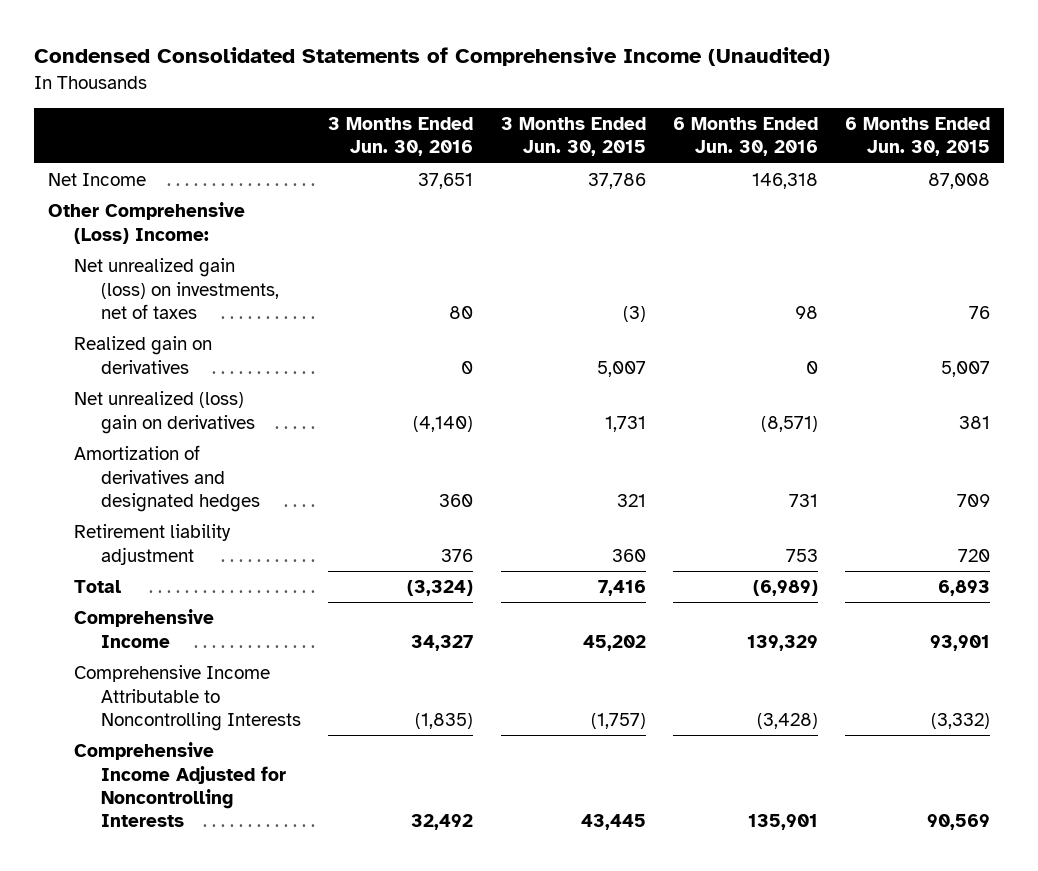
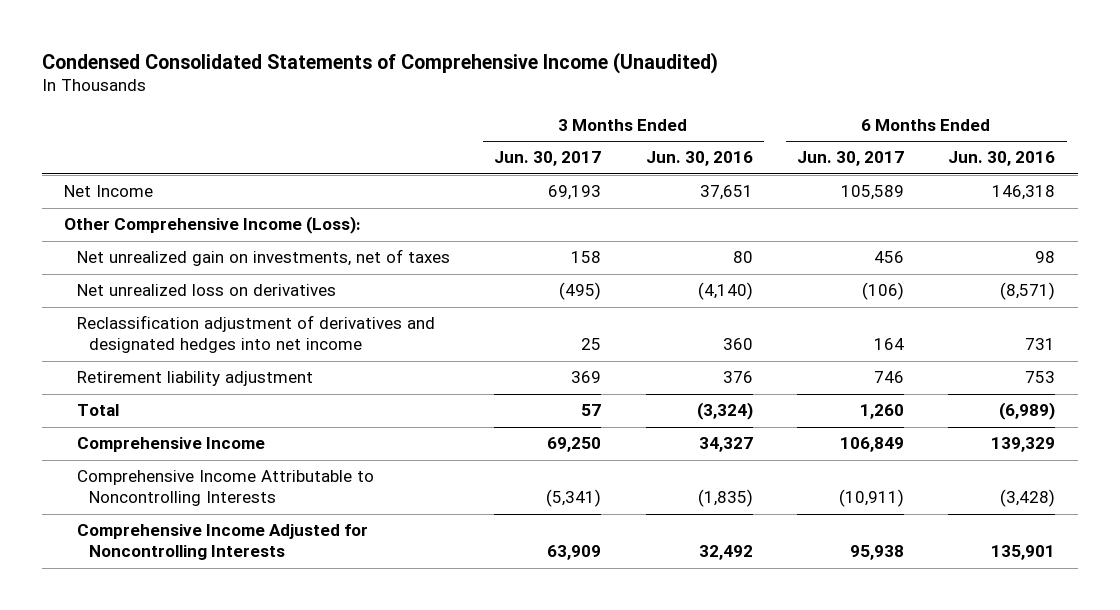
[500,116,646,157] 3 Months Ended Jun. 30, 2015 -> none
[845,116,991,157] 6 Months Ended Jun. 30, 2015 -> none
none -> [494,151,602,167] Jun. 30, 2017
none -> [797,151,905,167] Jun. 30, 2017
[74,336,213,374] Realized gain on derivatives -> none
[47,202,245,244] Other Comprehensive (Loss) Income: -> [64,216,362,235] Other Comprehensive Income (Loss):
[74,258,280,319] Net unrealized gain (loss) on investments, net of taxes -> [76,249,450,267] Net unrealized gain on investments, net of taxes
[74,391,256,434] Net unrealized (loss) gain on derivatives -> [76,284,336,297] Net unrealized loss on derivatives
[74,445,261,512] Amortization of derivatives and designated hedges -> [76,315,435,354] Reclassification adjustment of derivatives and designated hedges into net income

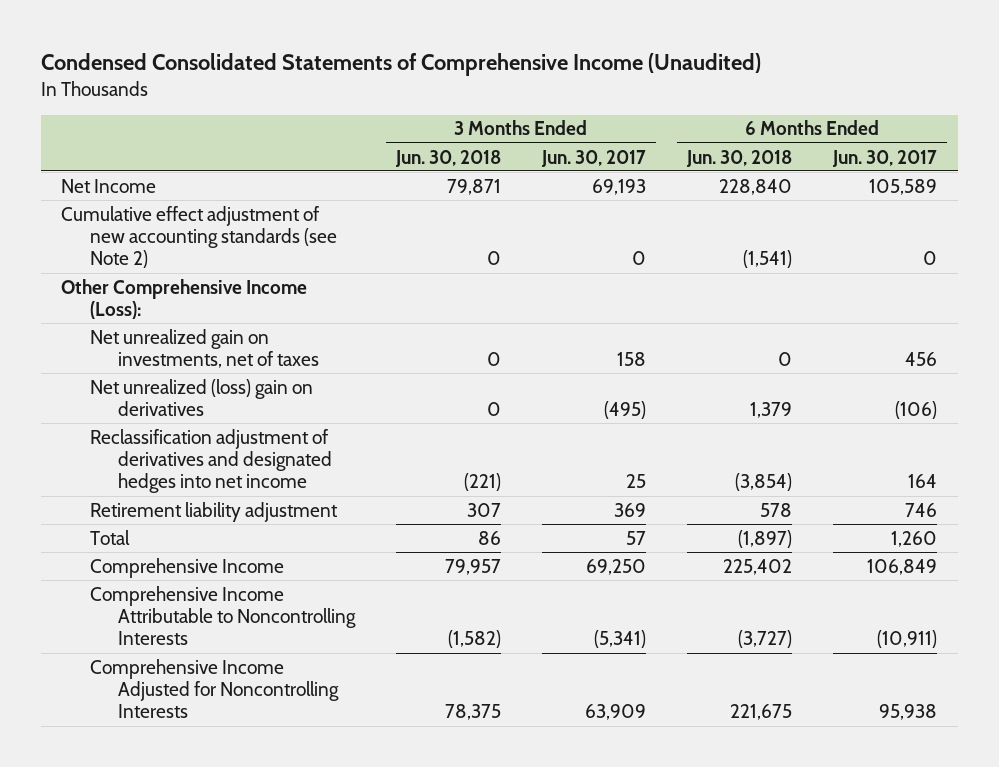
[645,151,753,167] Jun. 30, 2016 -> none
[948,151,1056,167] Jun. 30, 2016 -> none
none -> [394,149,501,167] Jun. 30, 2018
none -> [686,149,793,167] Jun. 30, 2018
none -> [61,205,337,269] Cumulative effect adjustment of new accounting standards (see Note 2)
[76,284,336,297] Net unrealized loss on derivatives -> [89,378,313,416] Net unrealized (loss) gain on derivatives

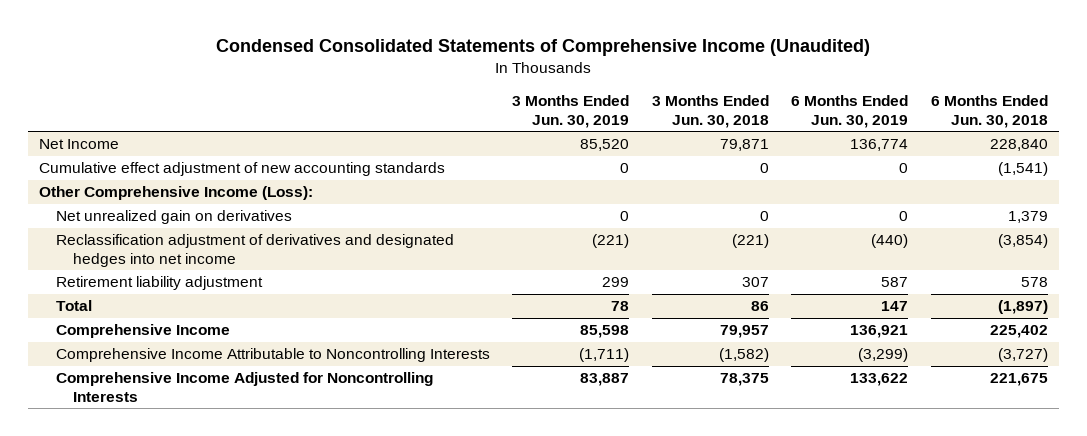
[540,149,646,167] Jun. 30, 2017 -> none
[832,149,938,167] Jun. 30, 2017 -> none
none -> [512,95,630,128] 3 Months Ended Jun. 30, 2019
none -> [791,95,909,128] 6 Months Ended Jun. 30, 2019
[61,205,337,269] Cumulative effect adjustment of new accounting standards (see Note 2) -> [39,162,446,177] Cumulative effect adjustment of new accounting standards
[89,328,319,368] Net unrealized gain on investments, net of taxes -> none
[89,378,313,416] Net unrealized (loss) gain on derivatives -> [56,210,293,225] Net unrealized gain on derivatives

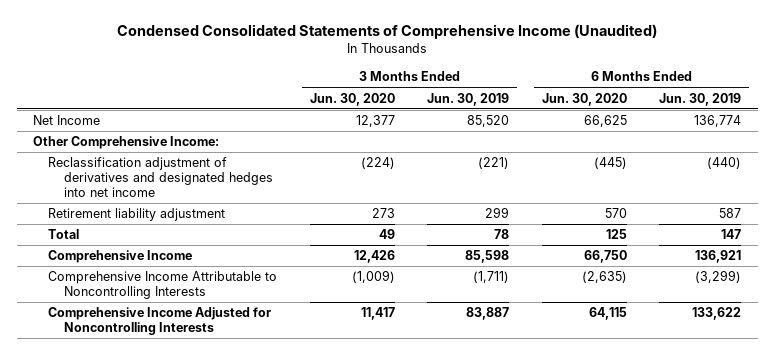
[651,95,769,128] 3 Months Ended Jun. 30, 2018 -> none
[930,95,1048,128] 6 Months Ended Jun. 30, 2018 -> none
none -> [309,92,395,106] Jun. 30, 2020
none -> [541,92,627,106] Jun. 30, 2020
[39,162,446,177] Cumulative effect adjustment of new accounting standards -> none
[56,210,293,225] Net unrealized gain on derivatives -> none
[39,186,314,201] Other Comprehensive Income (Loss): -> [32,136,219,150] Other Comprehensive Income:

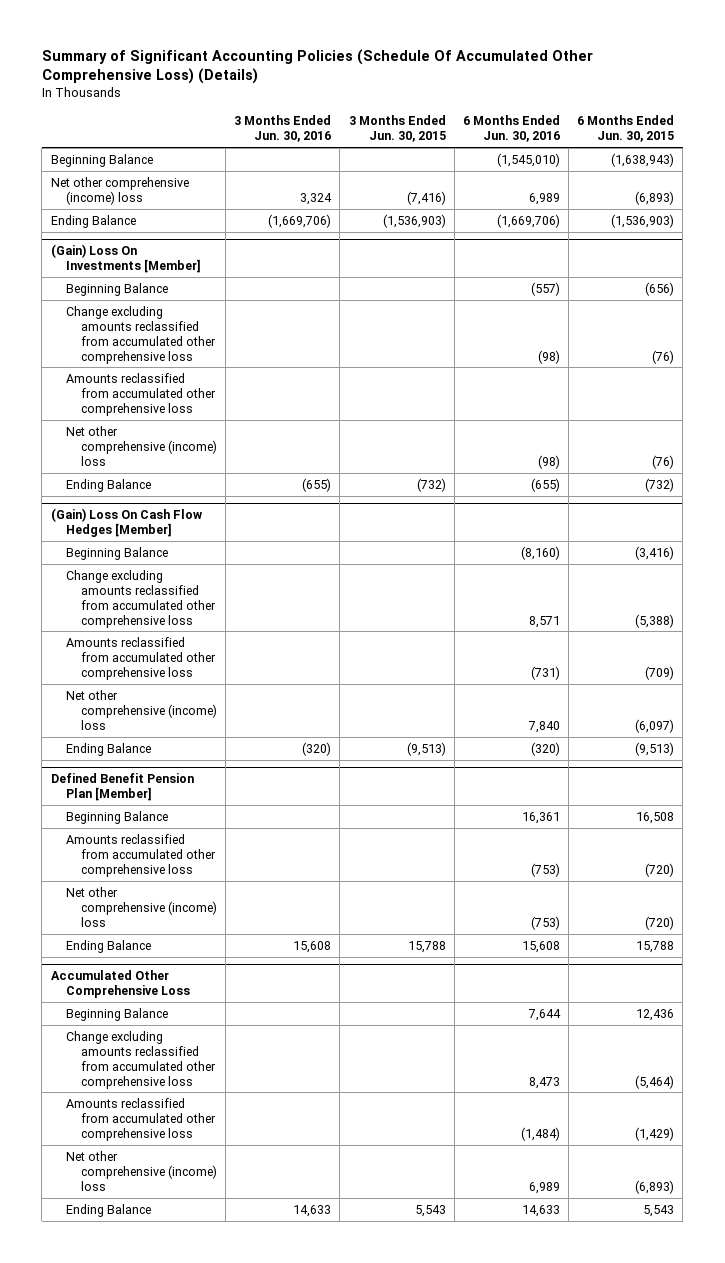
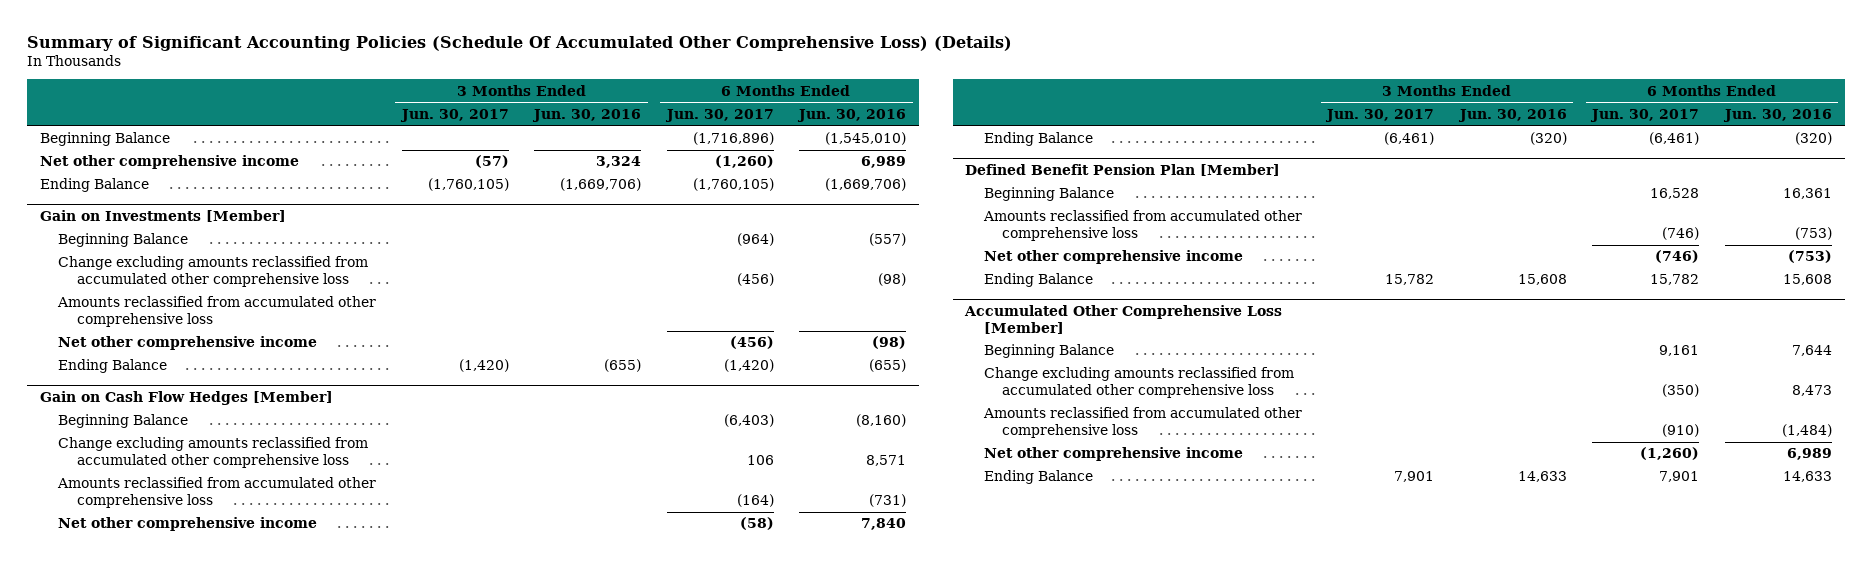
[348,115,446,143] 3 Months Ended Jun. 30, 2015 -> none
[577,115,675,143] 6 Months Ended Jun. 30, 2015 -> none
none -> [399,108,509,122] Jun. 30, 2017
none -> [664,108,774,122] Jun. 30, 2017
[50,176,189,205] Net other comprehensive (income) loss -> [39,155,299,170] Net other comprehensive income
[50,244,201,274] (Gain) Loss On Investments [Member] -> [39,209,286,222] Gain on Investments [Member]
[65,425,218,466] Net other comprehensive (income) loss -> [58,336,318,351] Net other comprehensive income
[50,508,202,538] (Gain) Loss On Cash Flow Hedges [Member] -> [39,390,333,405] Gain on Cash Flow Hedges [Member]
[65,689,218,730] Net other comprehensive (income) loss -> [58,517,318,532] Net other comprehensive income
[65,886,218,927] Net other comprehensive (income) loss -> [983,250,1243,265] Net other comprehensive income
[50,970,190,999] Accumulated Other Comprehensive Loss -> [964,304,1283,334] Accumulated Other Comprehensive Loss [Member]
[65,1150,218,1191] Net other comprehensive (income) loss -> [983,447,1243,462] Net other comprehensive income

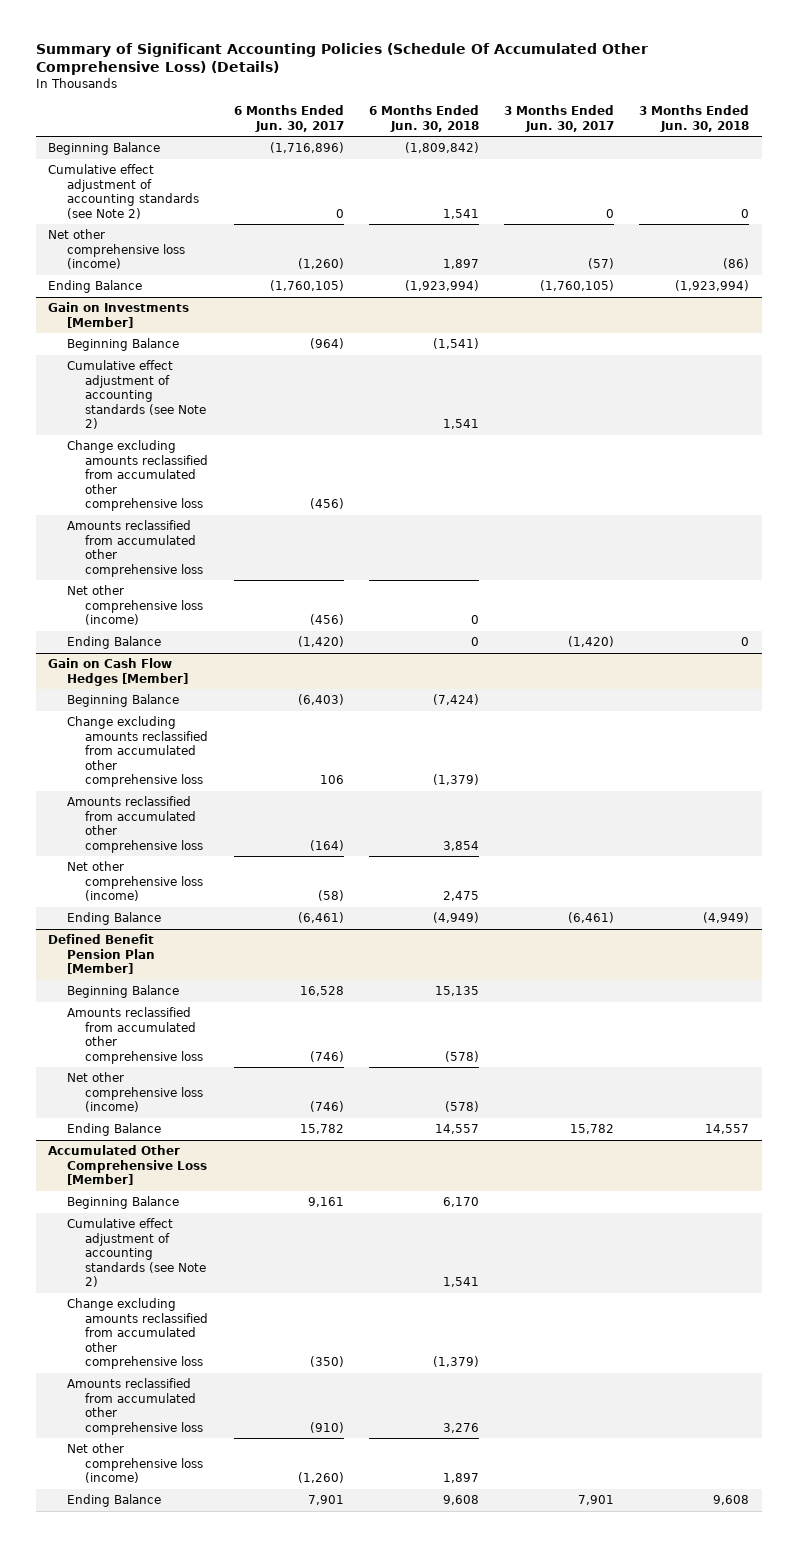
[532,108,642,122] Jun. 30, 2016 -> none
[797,108,907,122] Jun. 30, 2016 -> none
none -> [368,105,479,132] 6 Months Ended Jun. 30, 2018
none -> [639,105,750,132] 3 Months Ended Jun. 30, 2018
none -> [48,164,199,219] Cumulative effect adjustment of accounting standards (see Note 2)
[39,155,299,170] Net other comprehensive income -> [48,229,185,270] Net other comprehensive loss (income)
none -> [66,360,207,430] Cumulative effect adjustment of accounting standards (see Note 2)
[58,336,318,351] Net other comprehensive income -> [66,585,204,626] Net other comprehensive loss (income)
[58,517,318,532] Net other comprehensive income -> [66,861,204,902] Net other comprehensive loss (income)
[983,250,1243,265] Net other comprehensive income -> [66,1072,204,1113] Net other comprehensive loss (income)
none -> [66,1218,207,1288] Cumulative effect adjustment of accounting standards (see Note 2)
[983,447,1243,462] Net other comprehensive income -> [66,1443,204,1484] Net other comprehensive loss (income)

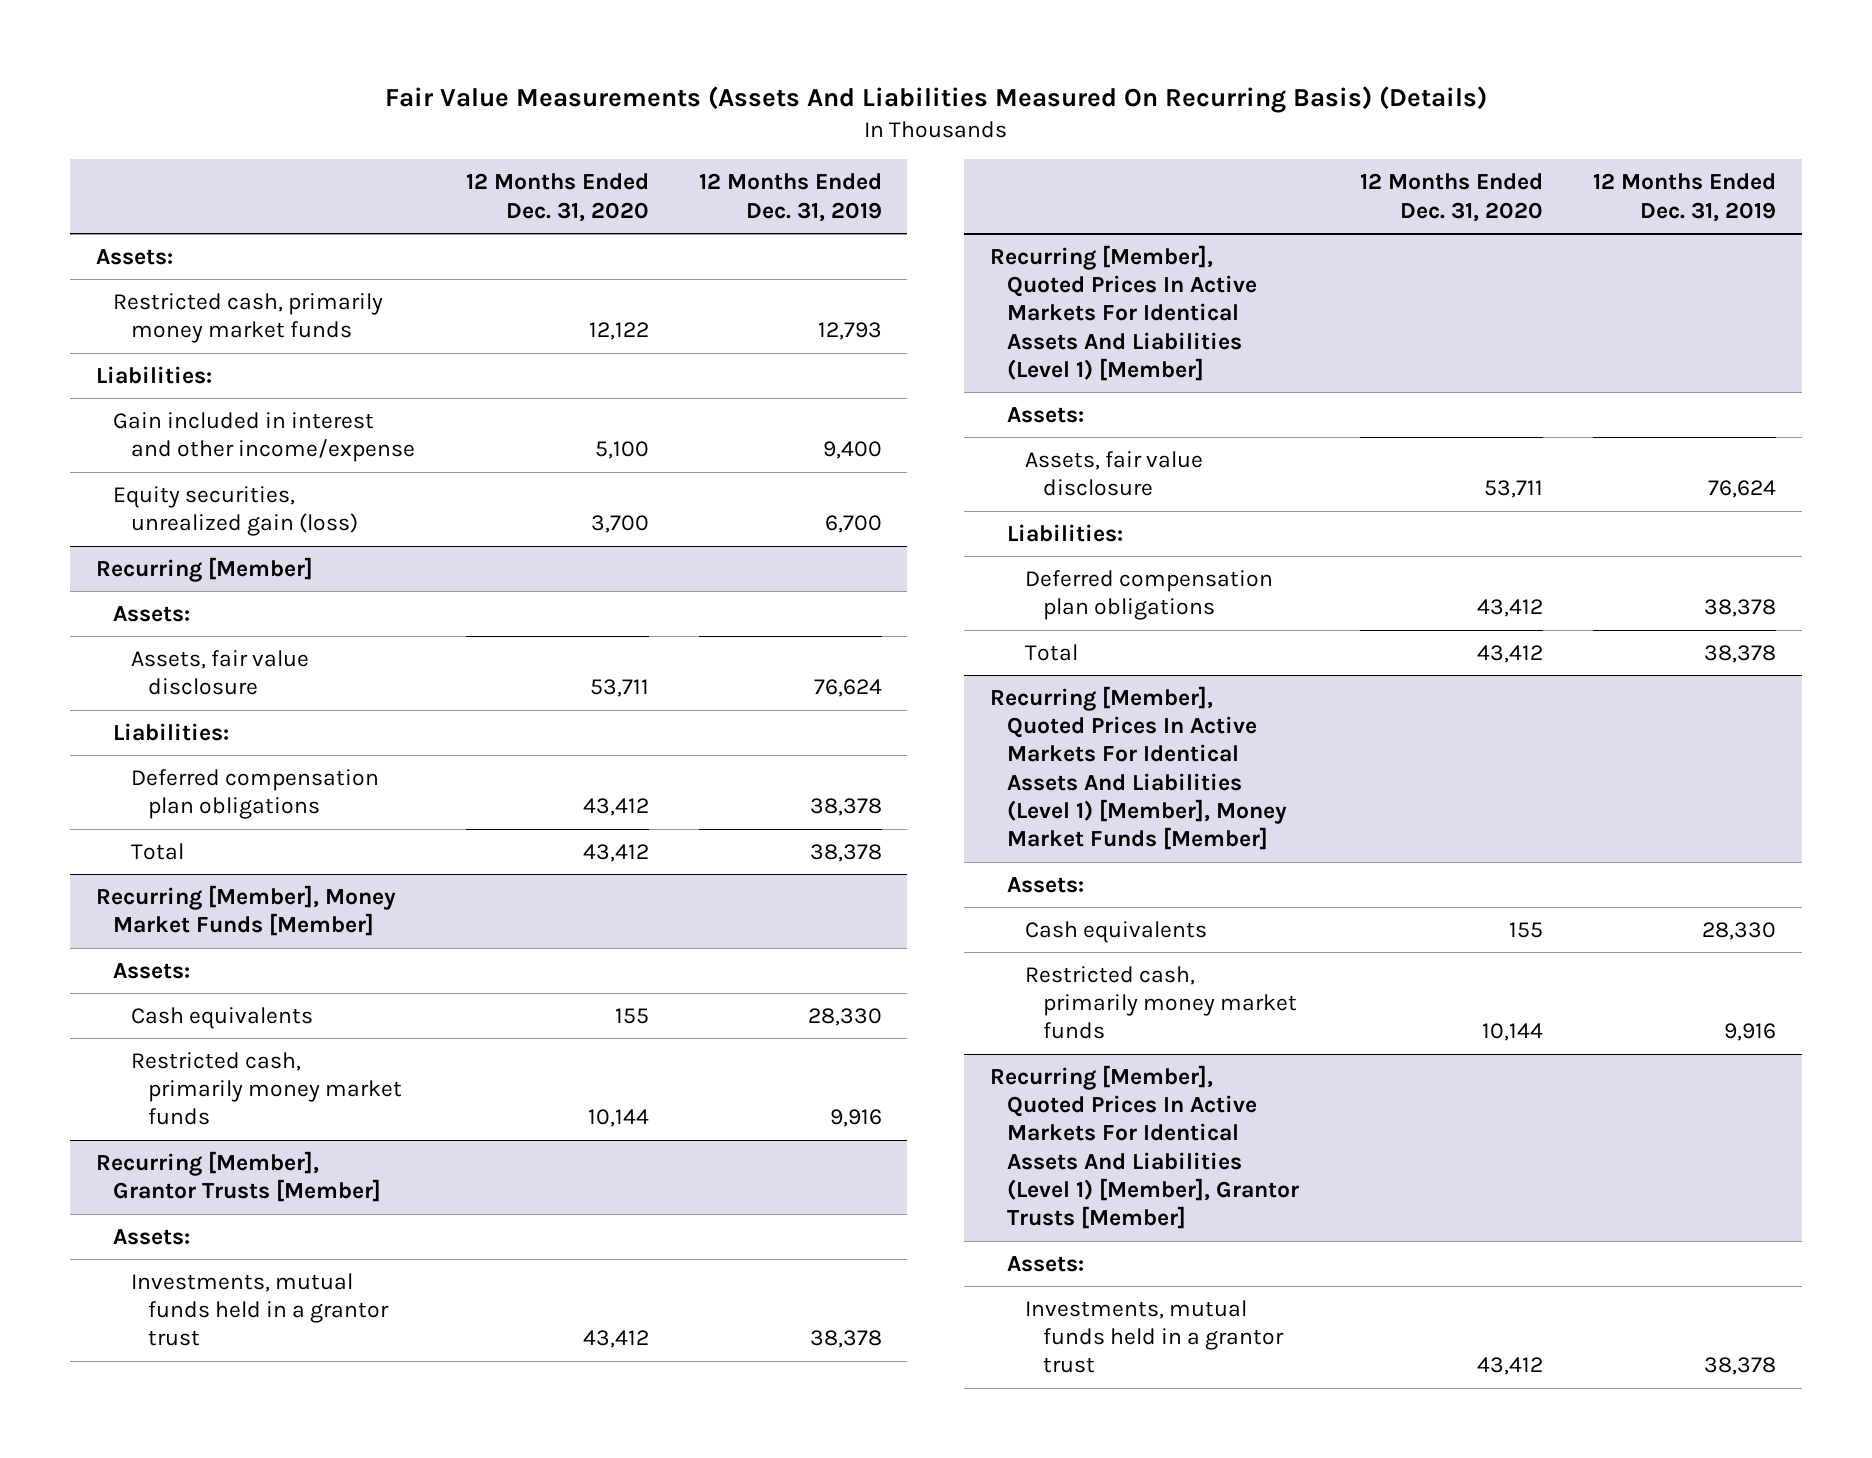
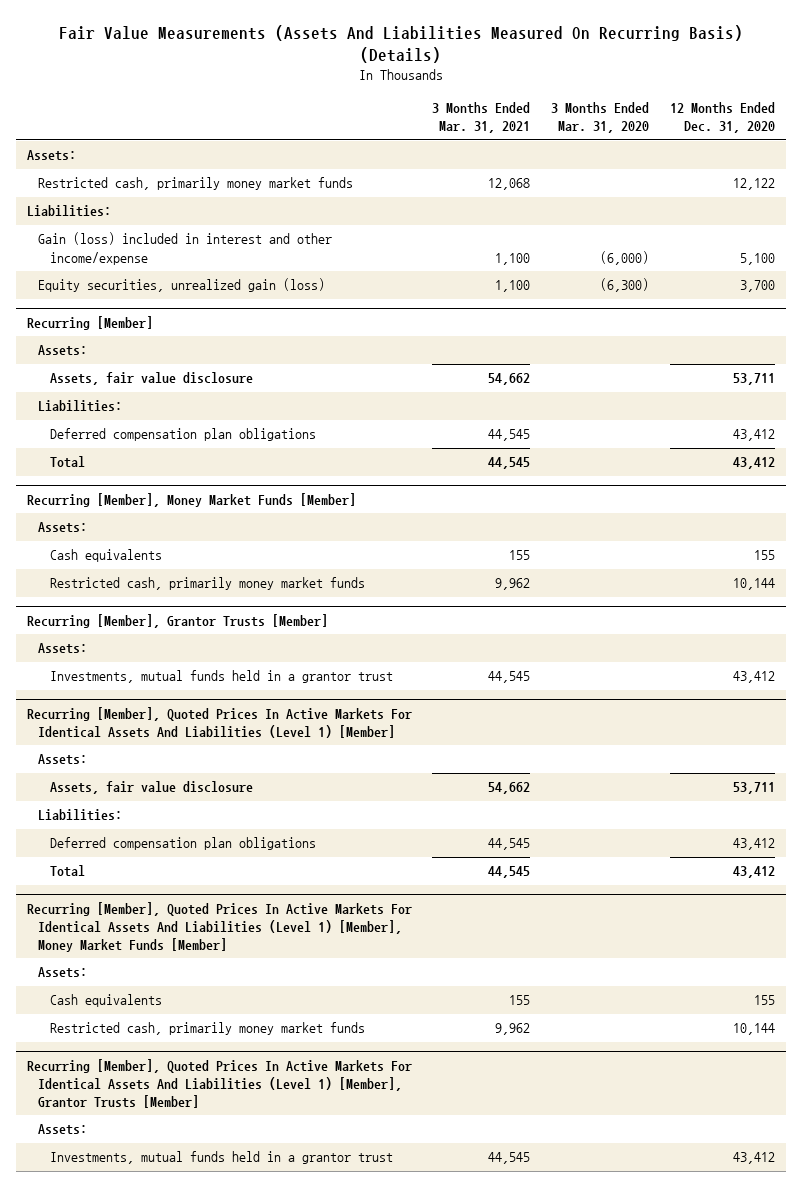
[699,173,883,222] 12 Months Ended Dec. 31, 2019 -> none
none -> [432,102,531,134] 3 Months Ended Mar. 31, 2021
none -> [551,102,650,134] 3 Months Ended Mar. 31, 2020
[113,411,415,463] Gain included in interest and other income/expense -> [38,232,333,265] Gain (loss) included in interest and other income/expense

